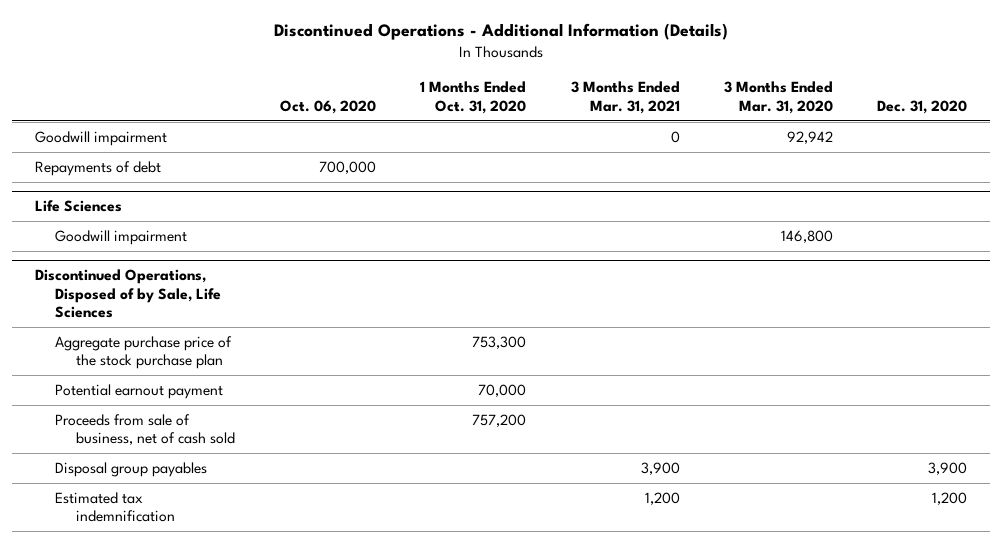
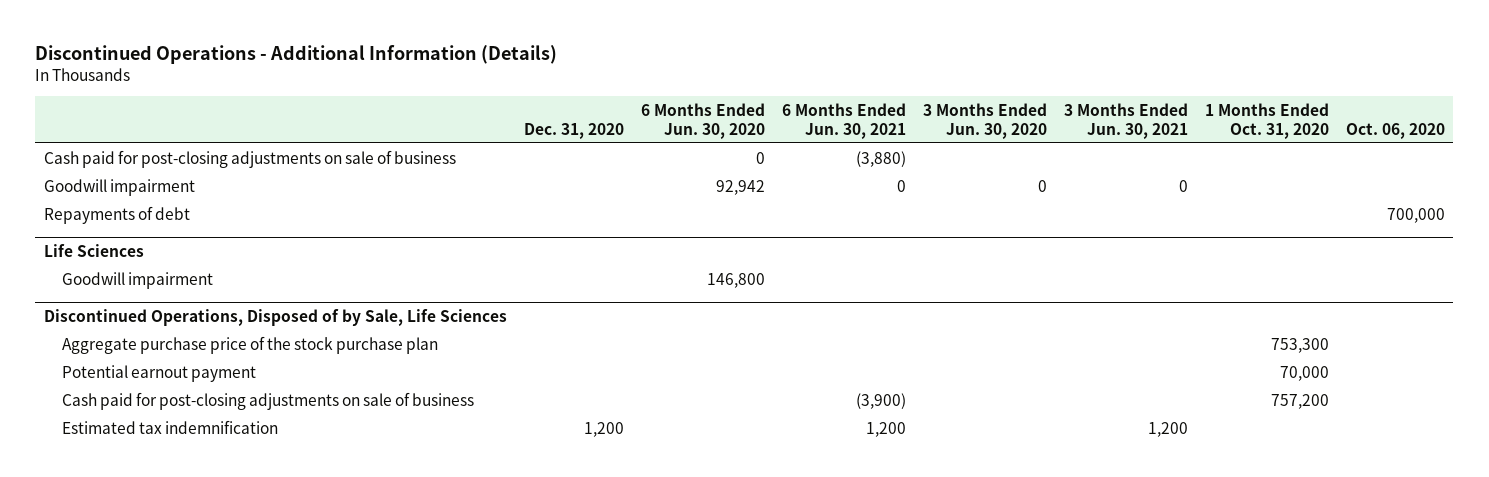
[570,81,680,114] 3 Months Ended Mar. 31, 2021 -> none
[723,81,833,114] 3 Months Ended Mar. 31, 2020 -> none
none -> [640,102,765,139] 6 Months Ended Jun. 30, 2020
none -> [781,102,906,139] 6 Months Ended Jun. 30, 2021
none -> [922,102,1047,139] 3 Months Ended Jun. 30, 2020
none -> [1063,102,1188,139] 3 Months Ended Jun. 30, 2021
none -> [43,149,456,168] Cash paid for post-closing adjustments on sale of business
[55,461,208,477] Disposal group payables -> none
[55,413,236,446] Proceeds from sale of business, net of cash sold -> [61,391,474,410] Cash paid for post-closing adjustments on sale of business

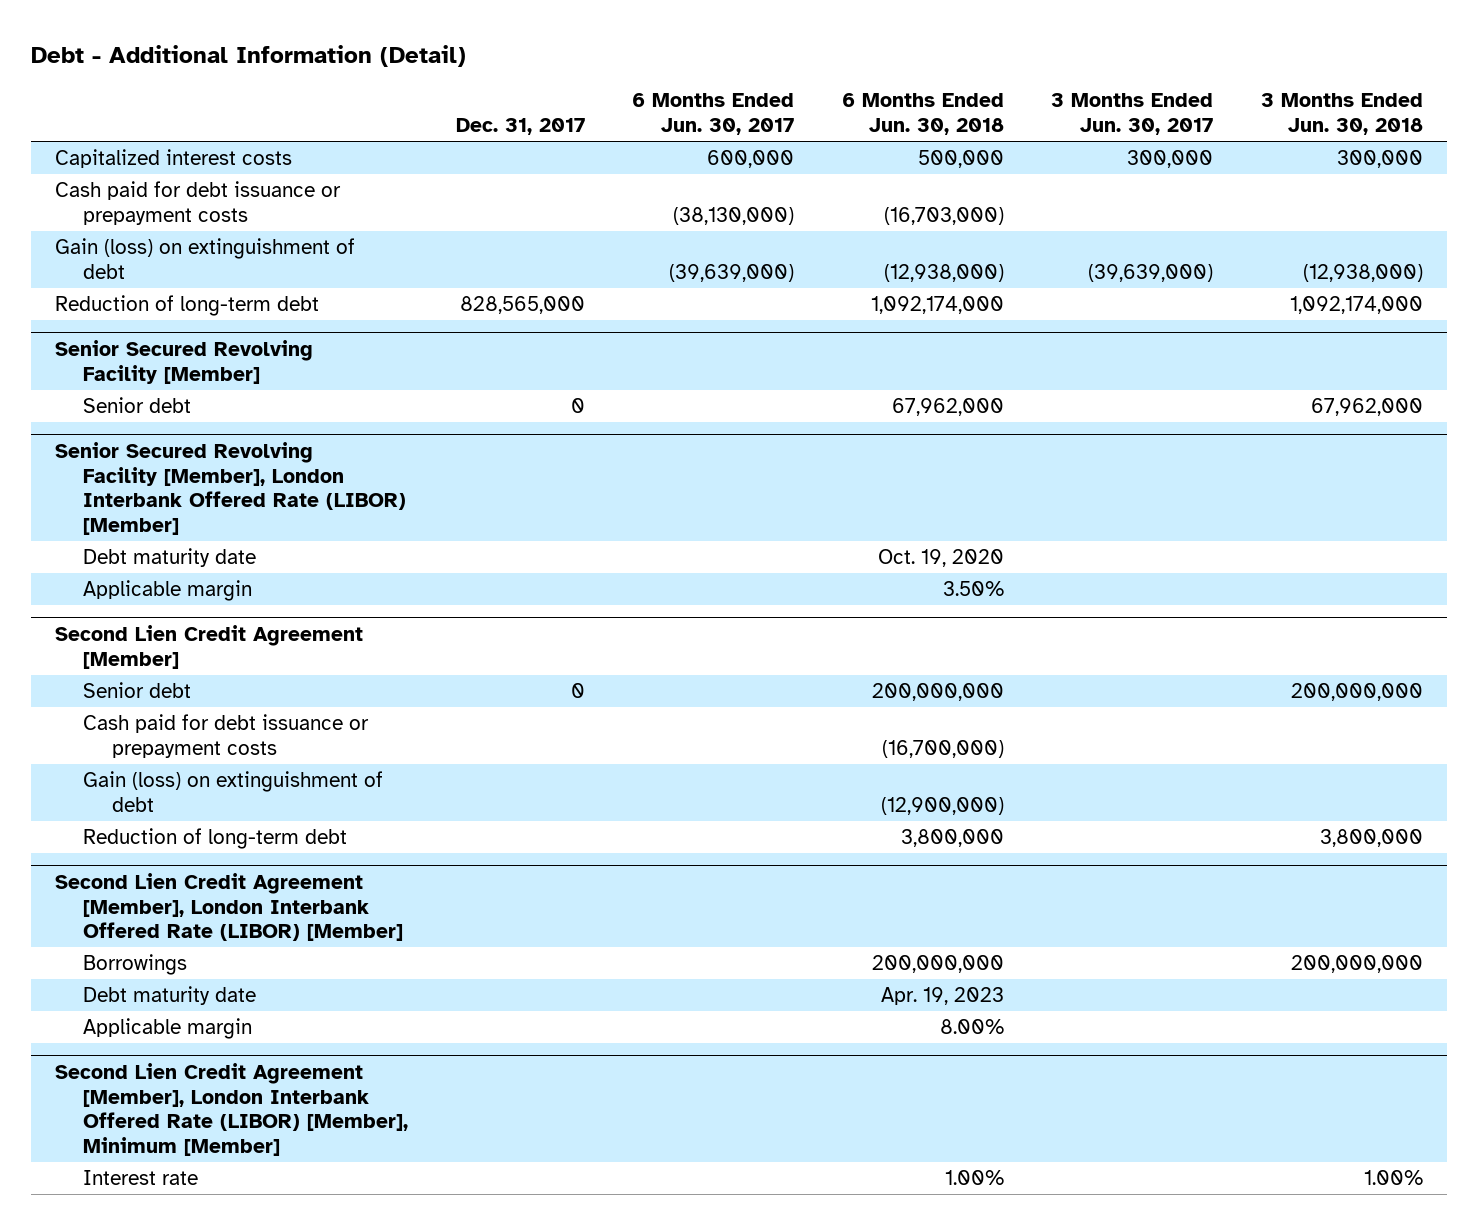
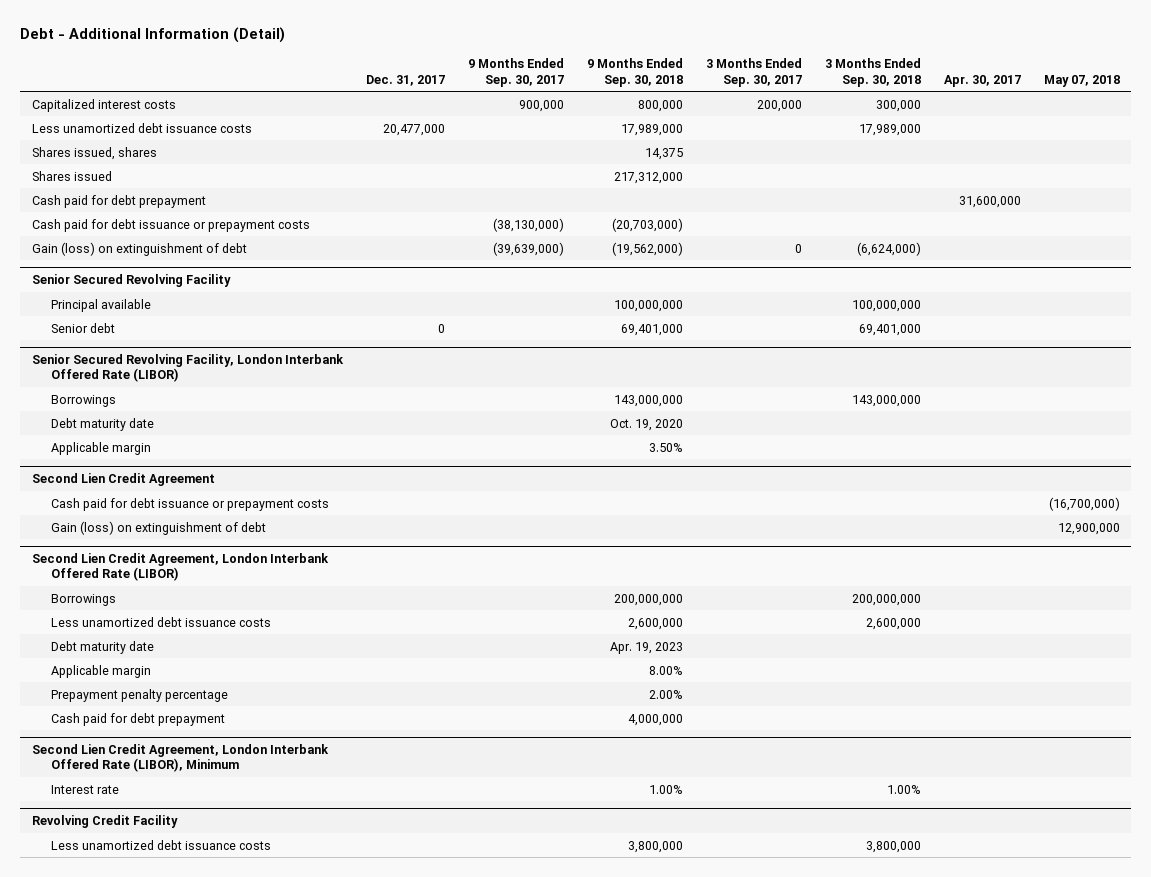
[632,93,795,135] 6 Months Ended Jun. 30, 2017 -> none
[841,93,1004,135] 6 Months Ended Jun. 30, 2018 -> none
[1051,93,1214,135] 3 Months Ended Jun. 30, 2017 -> none
[1260,93,1423,135] 3 Months Ended Jun. 30, 2018 -> none
none -> [467,58,564,87] 9 Months Ended Sep. 30, 2017
none -> [586,58,683,87] 9 Months Ended Sep. 30, 2018
none -> [705,58,802,87] 3 Months Ended Sep. 30, 2017
none -> [824,58,921,87] 3 Months Ended Sep. 30, 2018
none -> [943,74,1021,87] Apr. 30, 2017
none -> [1043,74,1120,87] May 07, 2018
none -> [31,122,252,133] Less unamortized debt issuance costs
none -> [31,146,157,160] Shares issued, shares
none -> [31,170,112,181] Shares issued
none -> [31,194,206,208] Cash paid for debt prepayment
[54,295,319,317] Reduction of long-term debt -> none
[54,339,313,384] Senior Secured Revolving Facility [Member] -> [31,274,231,288] Senior Secured Revolving Facility
none -> [50,298,151,312] Principal available
[54,441,407,536] Senior Secured Revolving Facility [Member], London Interbank Offered Rate (LIBOR) [Member] -> [31,354,344,383] Senior Secured Revolving Facility, London Interbank Offered Rate (LIBOR)
none -> [50,394,116,407] Borrowings
[83,682,192,699] Senior debt -> none
[54,624,363,669] Second Lien Credit Agreement [Member] -> [31,473,215,487] Second Lien Credit Agreement
[83,828,348,850] Reduction of long-term debt -> none
[54,872,404,942] Second Lien Credit Agreement [Member], London Interbank Offered Rate (LIBOR) [Member] -> [31,553,329,582] Second Lien Credit Agreement, London Interbank Offered Rate (LIBOR)
none -> [50,616,271,627] Less unamortized debt issuance costs
none -> [50,688,228,702] Prepayment penalty percentage
none -> [50,712,225,726] Cash paid for debt prepayment
[54,1062,409,1157] Second Lien Credit Agreement [Member], London Interbank Offered Rate (LIBOR) [Member], Minimum [Member] -> [31,744,329,773] Second Lien Credit Agreement, London Interbank Offered Rate (LIBOR), Minimum
none -> [31,815,178,829] Revolving Credit Facility
none -> [50,839,271,850] Less unamortized debt issuance costs

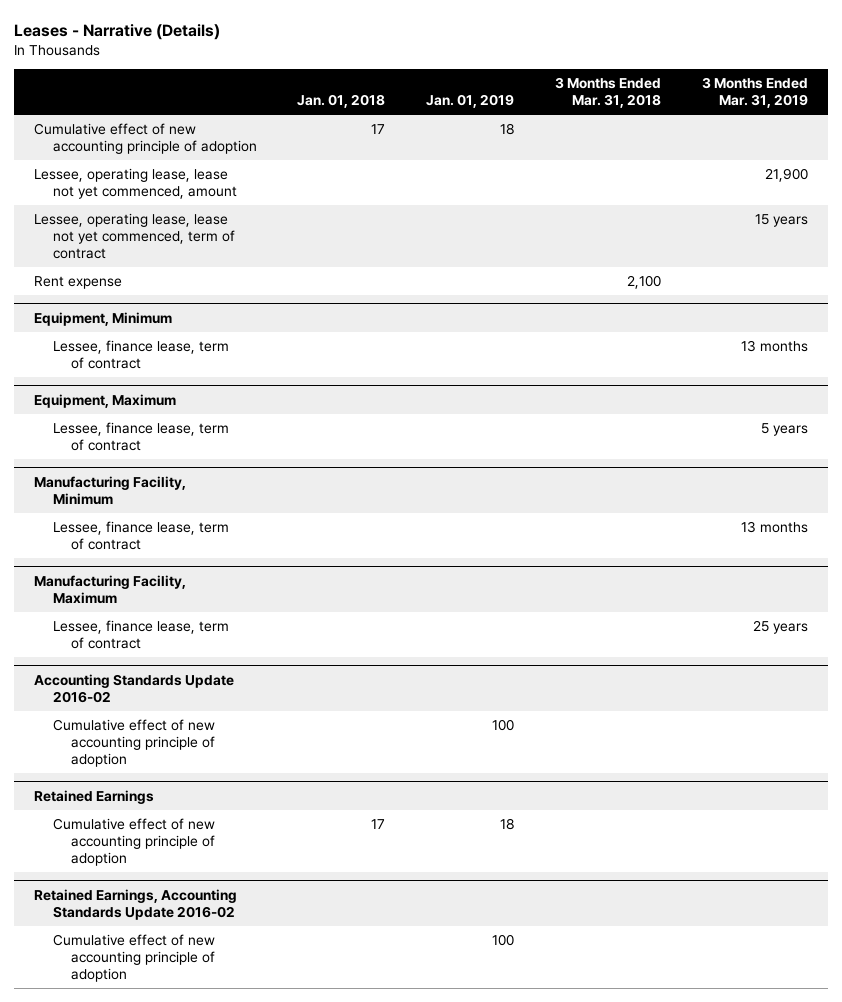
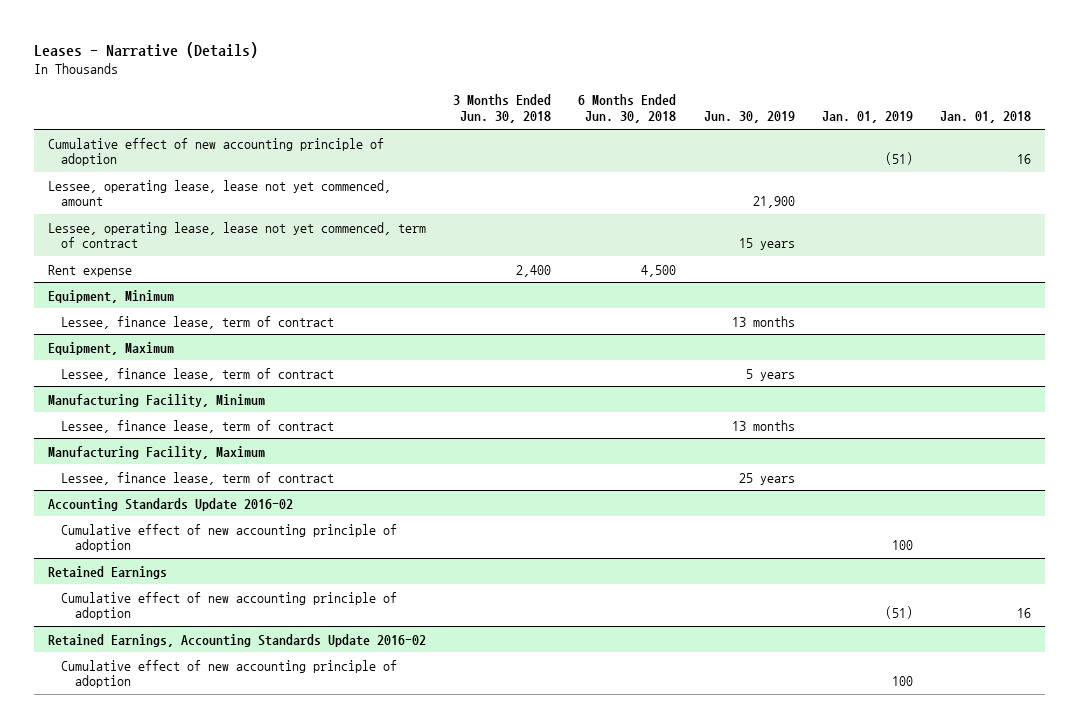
[554,77,661,109] 3 Months Ended Mar. 31, 2018 -> none
[701,77,808,109] 3 Months Ended Mar. 31, 2019 -> none
none -> [452,94,551,124] 3 Months Ended Jun. 30, 2018
none -> [578,94,677,124] 6 Months Ended Jun. 30, 2018
none -> [703,111,795,124] Jun. 30, 2019
[371,124,386,135] 17 -> [1017,154,1032,165] 16
[500,123,515,136] 18 -> [885,152,914,166] (51)
[371,819,386,830] 17 -> [1017,608,1032,619] 16
[500,818,515,831] 18 -> [885,606,914,620] (51)

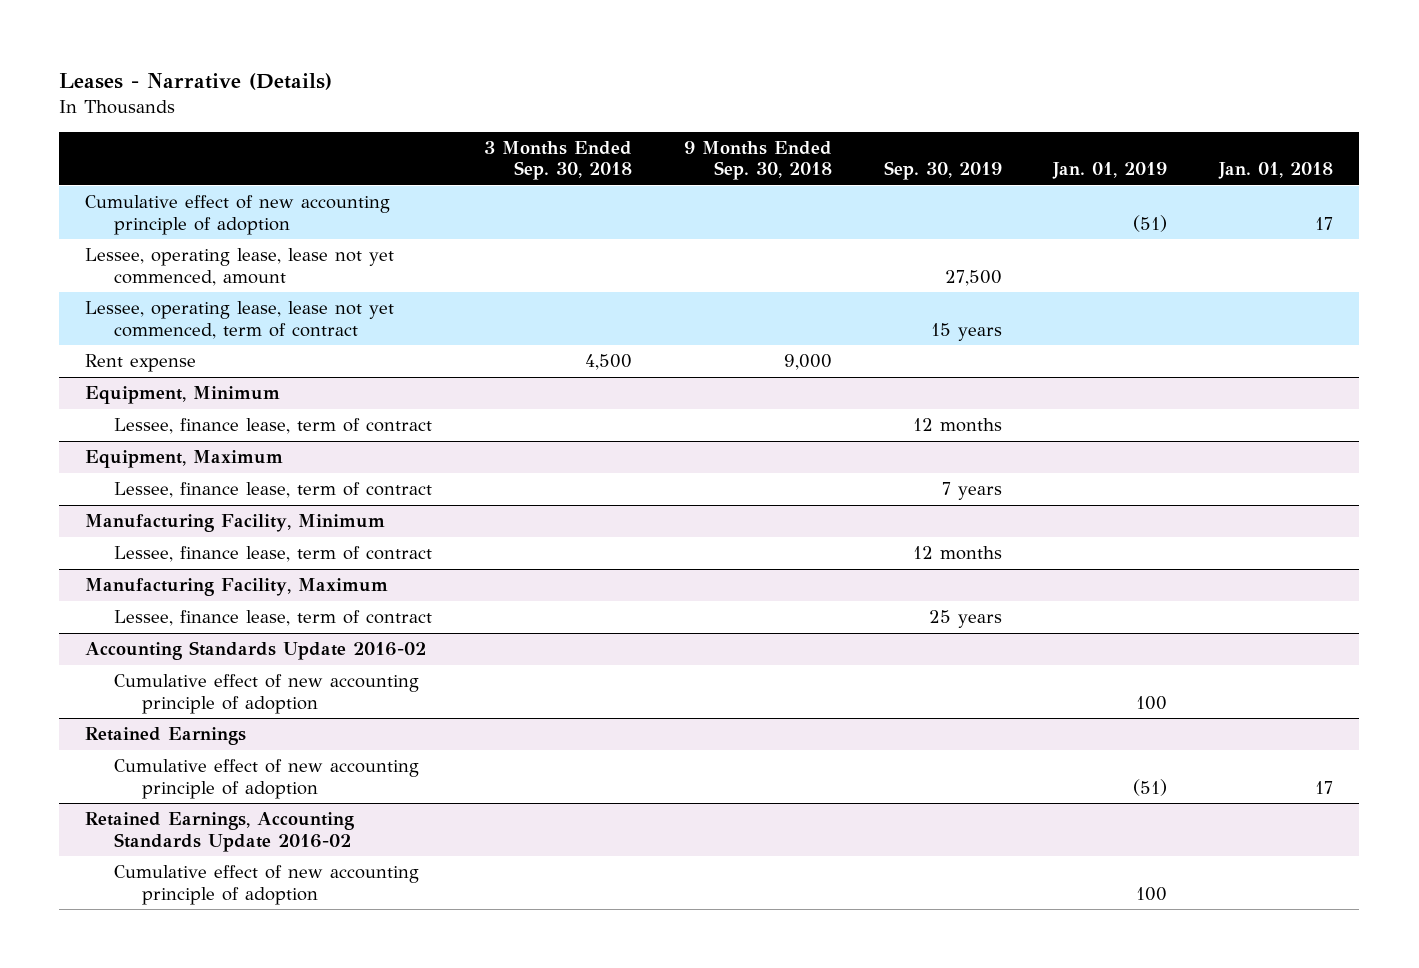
[452,94,551,124] 3 Months Ended Jun. 30, 2018 -> none
[578,94,677,124] 6 Months Ended Jun. 30, 2018 -> none
[703,111,795,124] Jun. 30, 2019 -> none
none -> [483,140,632,181] 3 Months Ended Sep. 30, 2018
none -> [683,140,832,181] 9 Months Ended Sep. 30, 2018
none -> [883,161,1002,181] Sep. 30, 2019
[1017,154,1032,165] 16 -> [1315,216,1334,230] 17
[1017,608,1032,619] 16 -> [1315,780,1334,794] 17

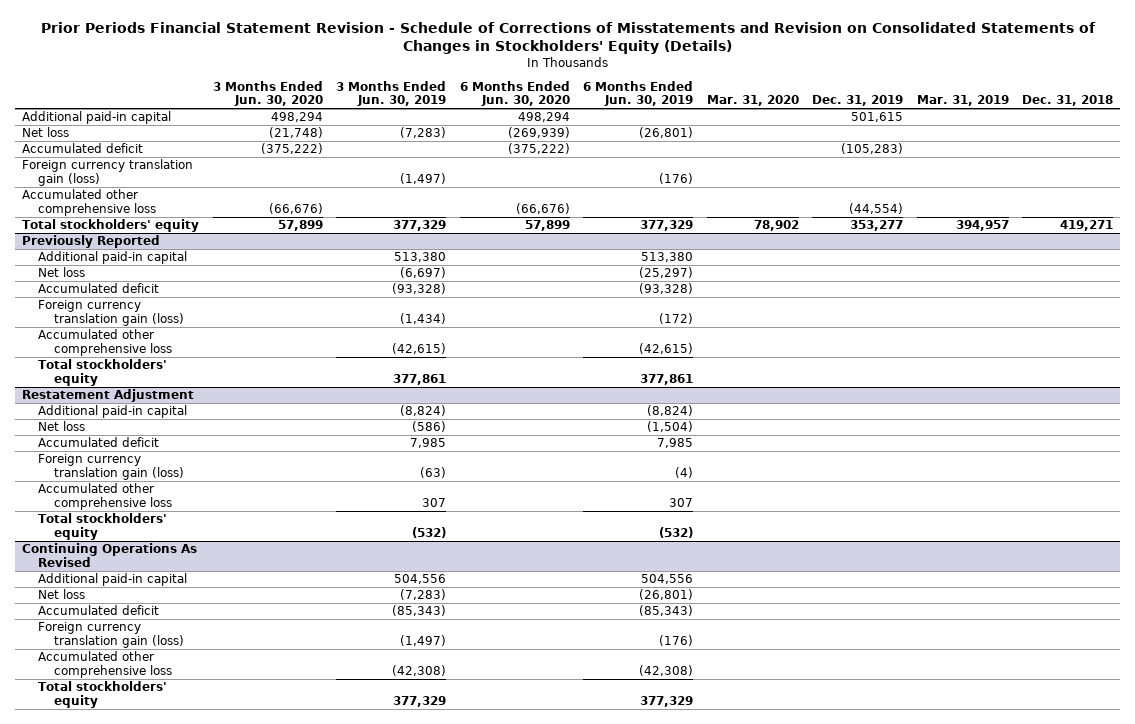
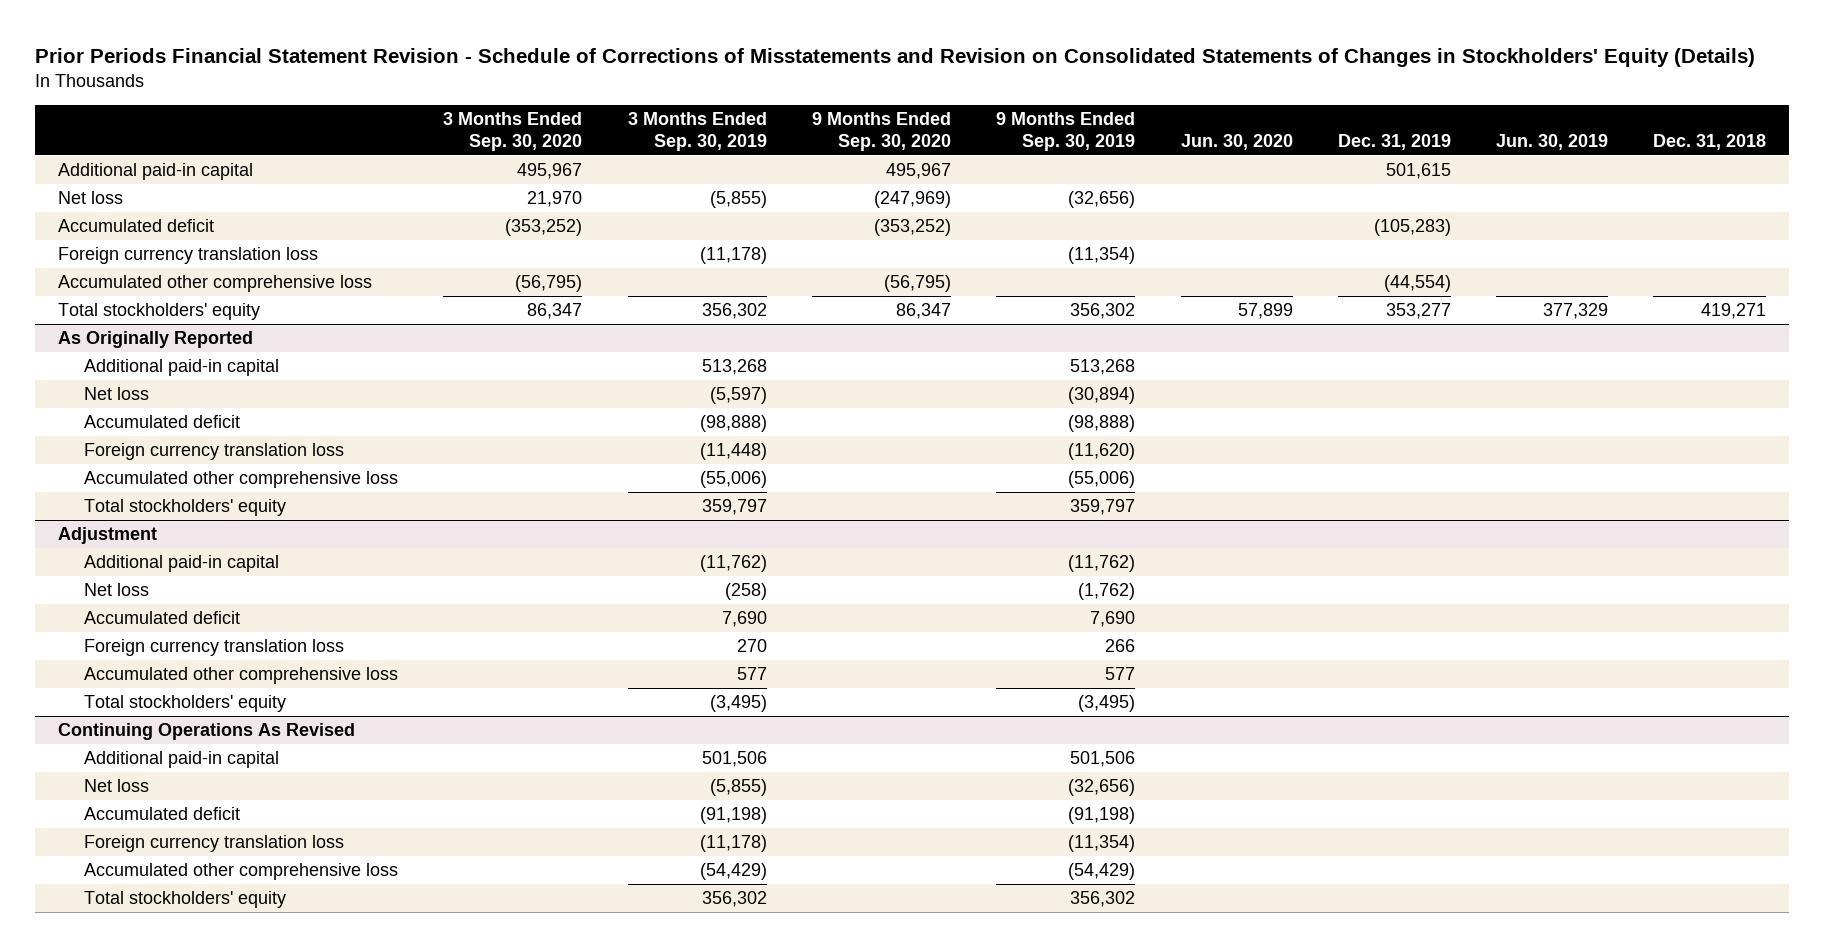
[212,80,323,107] 3 Months Ended Jun. 30, 2020 -> none
[336,80,447,107] 3 Months Ended Jun. 30, 2019 -> none
[459,80,570,107] 6 Months Ended Jun. 30, 2020 -> none
[583,80,694,107] 6 Months Ended Jun. 30, 2019 -> none
[706,95,799,107] Mar. 31, 2020 -> none
[916,95,1009,107] Mar. 31, 2019 -> none
none -> [443,111,583,151] 3 Months Ended Sep. 30, 2020
none -> [627,111,767,151] 3 Months Ended Sep. 30, 2019
none -> [812,111,952,151] 9 Months Ended Sep. 30, 2020
none -> [996,111,1136,151] 9 Months Ended Sep. 30, 2019
none -> [1180,133,1293,150] Jun. 30, 2020
none -> [1496,133,1609,150] Jun. 30, 2019
[22,159,194,186] Foreign currency translation gain (loss) -> [57,247,318,265] Foreign currency translation loss
[22,235,161,249] Previously Reported -> [57,331,253,349] As Originally Reported
[38,300,185,326] Foreign currency translation gain (loss) -> [84,443,345,461] Foreign currency translation loss
[22,389,195,403] Restatement Adjustment -> none
[38,405,188,419] Additional paid-in capital -> none
[38,421,86,432] Net loss -> none
[38,437,160,448] Accumulated deficit -> none
[38,454,185,480] Foreign currency translation gain (loss) -> none
[38,483,173,510] Accumulated other comprehensive loss -> none
[38,513,168,540] Total stockholders' equity -> none
none -> [57,527,157,545] Adjustment
none -> [84,555,280,573] Additional paid-in capital
none -> [84,583,150,597] Net loss
none -> [84,611,241,625] Accumulated deficit
none -> [84,639,345,657] Foreign currency translation loss
none -> [84,667,399,685] Accumulated other comprehensive loss
none -> [84,695,287,713] Total stockholders' equity
[38,622,185,648] Foreign currency translation gain (loss) -> [84,835,345,853] Foreign currency translation loss

